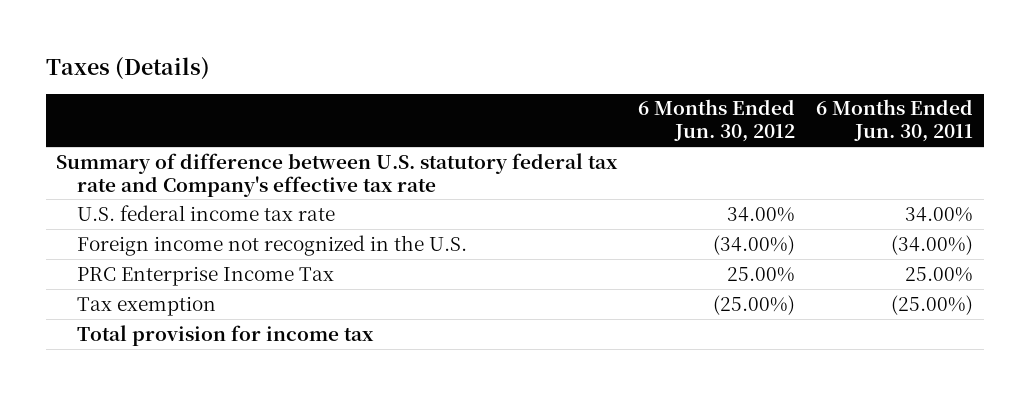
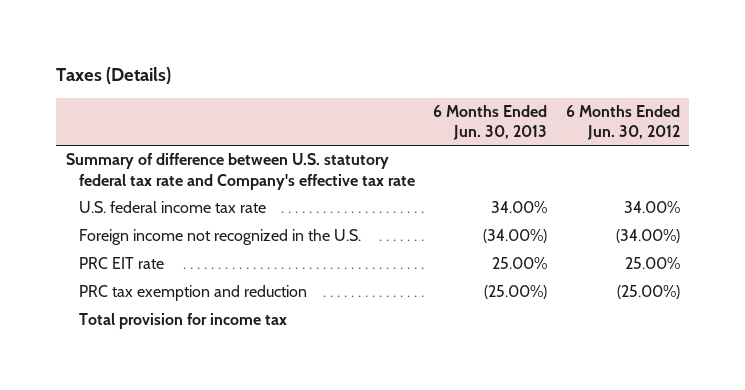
[816,99,974,143] 6 Months Ended Jun. 30, 2011 -> none
none -> [433,105,548,141] 6 Months Ended Jun. 30, 2013
[77,265,335,286] PRC Enterprise Income Tax -> [79,257,165,270] PRC EIT rate
[77,295,217,316] Tax exemption -> [79,285,308,302] PRC tax exemption and reduction

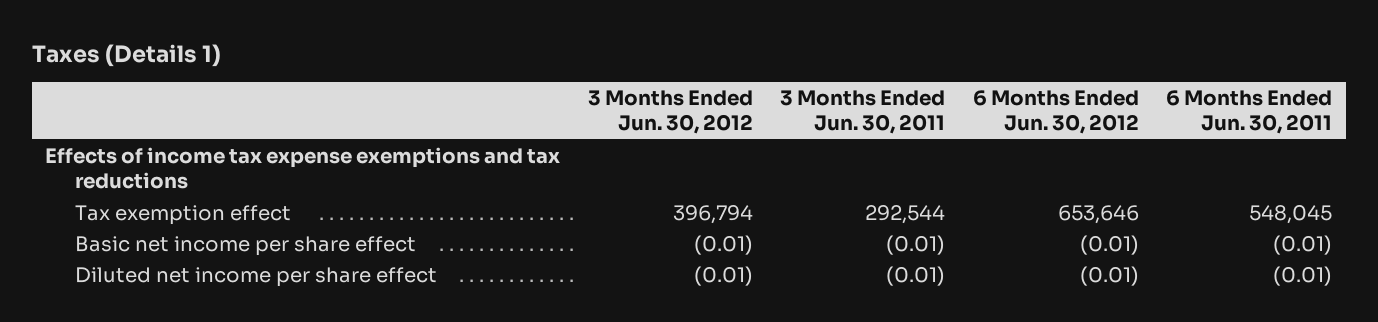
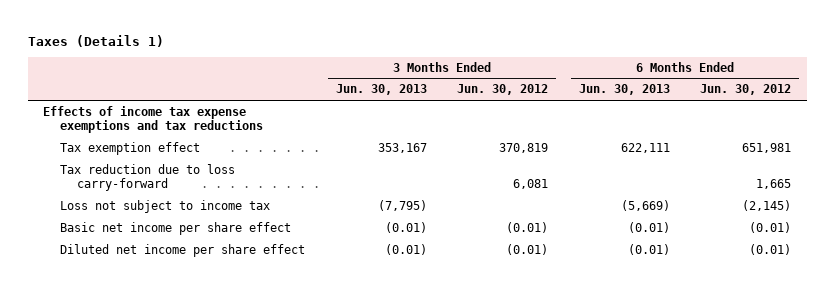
[780,89,946,135] 3 Months Ended Jun. 30, 2011 -> none
[1166,89,1333,135] 6 Months Ended Jun. 30, 2011 -> none
none -> [335,84,427,96] Jun. 30, 2013
none -> [578,84,670,96] Jun. 30, 2013
[672,204,753,224] 396,794 -> [499,142,549,153] 370,819
[1057,204,1139,224] 653,646 -> [742,142,792,153] 651,981
none -> [60,163,236,192] Tax reduction due to loss carry-forward
none -> [60,199,271,213] Loss not subject to income tax

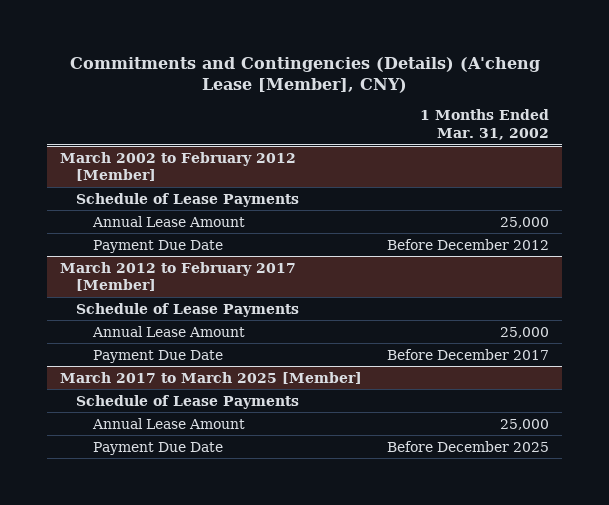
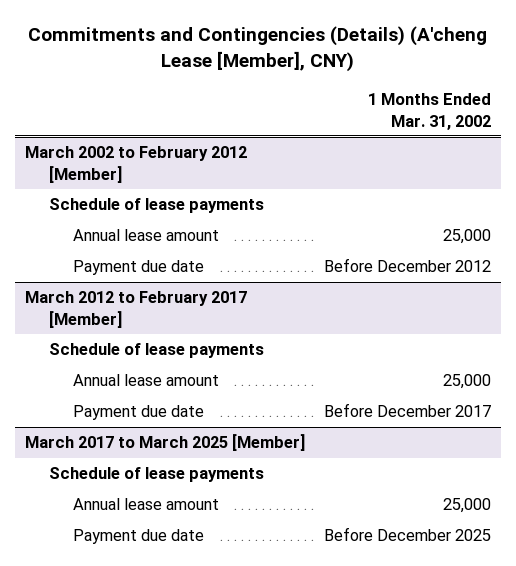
[76,192,300,207] Schedule of Lease Payments -> [49,198,265,214] Schedule of lease payments
[91,215,245,227] Annual Lease Amount -> [73,229,220,242] Annual lease amount
[92,239,223,253] Payment Due Date -> [73,260,205,276] Payment due date
[76,302,300,317] Schedule of Lease Payments -> [49,343,265,359] Schedule of lease payments
[91,325,245,337] Annual Lease Amount -> [73,374,220,387] Annual lease amount
[92,349,223,363] Payment Due Date -> [73,405,205,421] Payment due date
[76,394,300,409] Schedule of Lease Payments -> [49,467,265,483] Schedule of lease payments
[91,417,245,429] Annual Lease Amount -> [73,498,220,511] Annual lease amount
[92,441,223,455] Payment Due Date -> [73,529,205,545] Payment due date

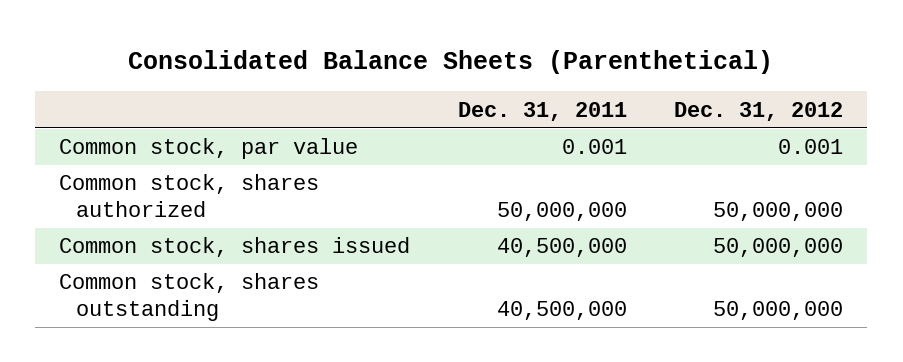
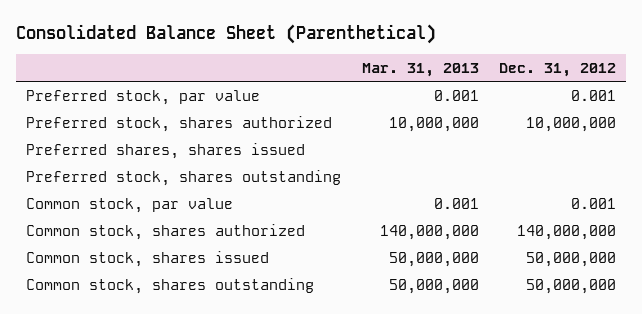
[128,50,774,75] Consolidated Balance Sheets (Parenthetical) -> [16,24,437,45] Consolidated Balance Sheet (Parenthetical)
[457,101,627,121] Dec. 31, 2011 -> none
none -> [361,62,479,77] Mar. 31, 2013
none -> [26,89,261,105] Preferred stock, par value
none -> [26,115,333,132] Preferred stock, shares authorized
none -> [26,142,306,159] Preferred shares, shares issued
none -> [26,169,342,186] Preferred stock, shares outstanding
[713,202,844,222] 50,000,000 -> [516,224,616,240] 140,000,000

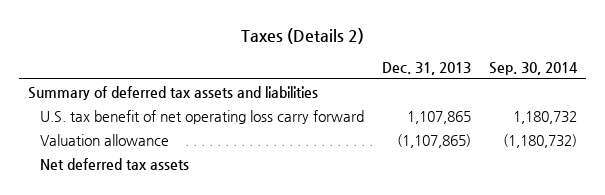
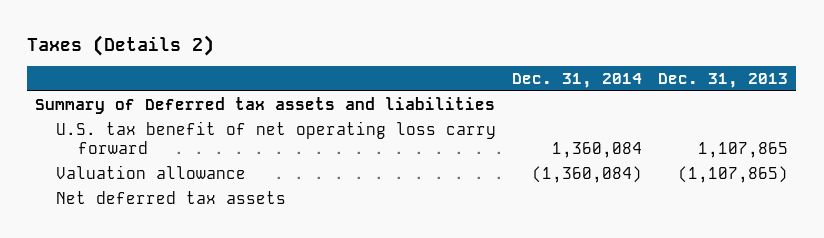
[488,61,578,75] Sep. 30, 2014 -> none
none -> [512,72,643,88] Dec. 31, 2014
[27,85,318,100] Summary of deferred tax assets and liabilities -> [35,96,496,114] Summary of Deferred tax assets and liabilities

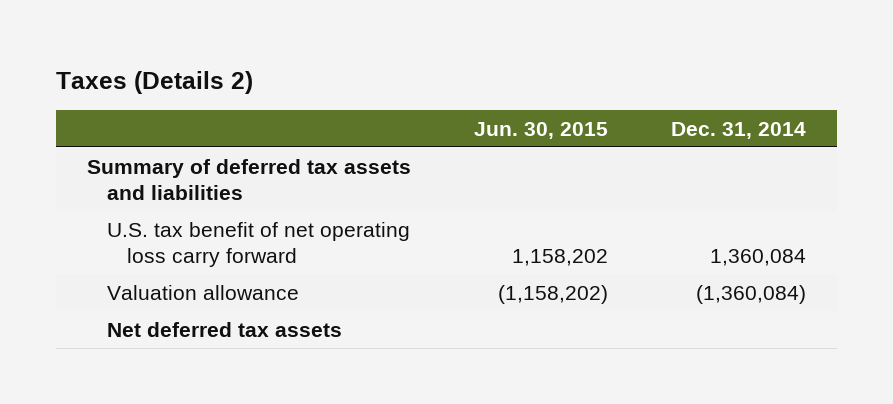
[658,72,789,88] Dec. 31, 2013 -> none
none -> [474,121,609,139] Jun. 30, 2015
[35,96,496,114] Summary of Deferred tax assets and liabilities -> [87,158,412,201] Summary of deferred tax assets and liabilities

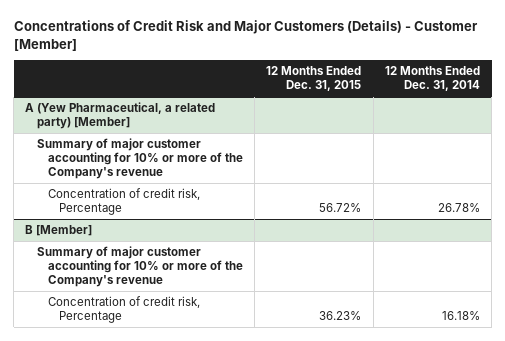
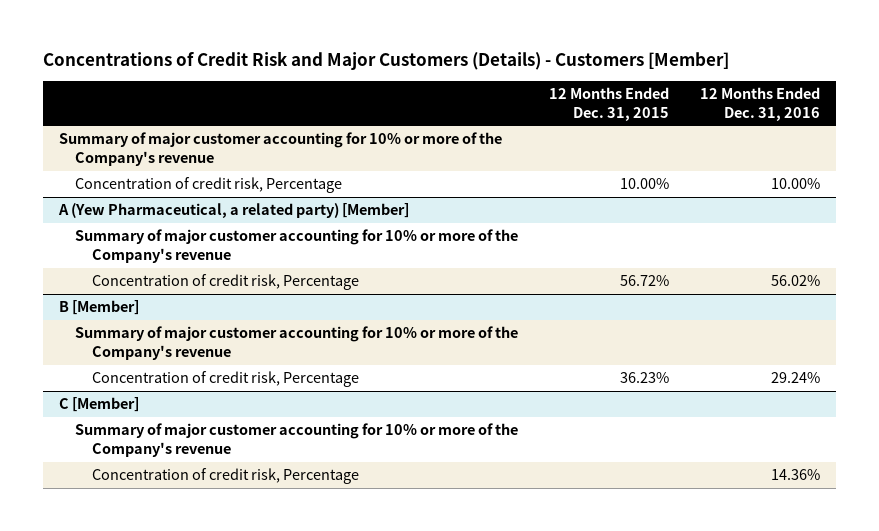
[13,20,478,51] Concentrations of Credit Risk and Major Customers (Details) - Customer [Member] -> [43,51,730,71] Concentrations of Credit Risk and Major Customers (Details) - Customers [Member]
[384,66,480,92] 12 Months Ended Dec. 31, 2014 -> none
none -> [700,86,821,121] 12 Months Ended Dec. 31, 2016
none -> [58,132,502,167] Summary of major customer accounting for 10% or more of the Company's revenue
none -> [75,177,343,194] Concentration of credit risk, Percentage
none -> [58,397,139,413] C [Member]
none -> [75,423,519,458] Summary of major customer accounting for 10% or more of the Company's revenue
none -> [91,468,359,485] Concentration of credit risk, Percentage

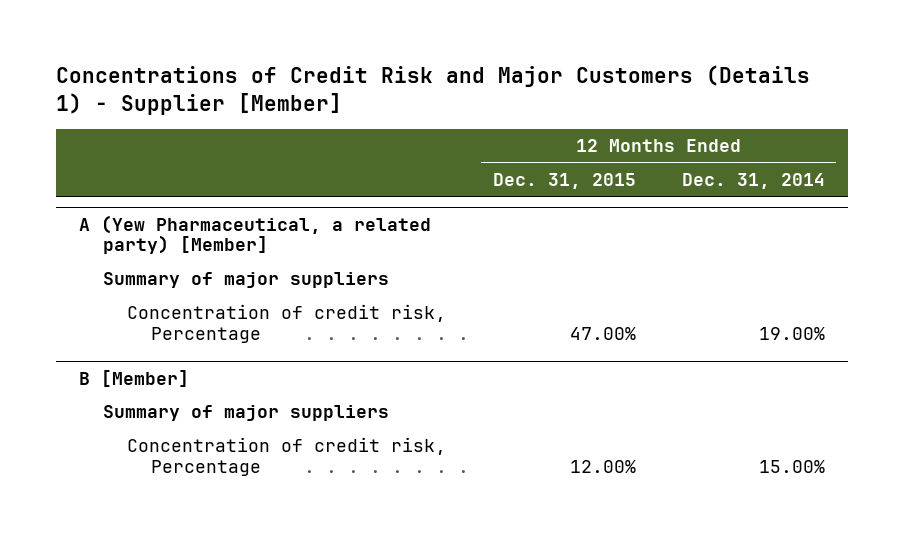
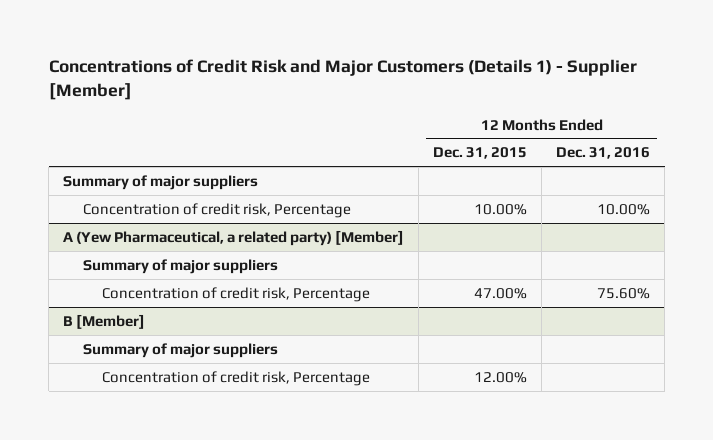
[681,173,825,190] Dec. 31, 2014 -> none
none -> [556,147,651,160] Dec. 31, 2016
none -> [63,174,259,190] Summary of major suppliers
none -> [82,202,351,218] Concentration of credit risk, Percentage

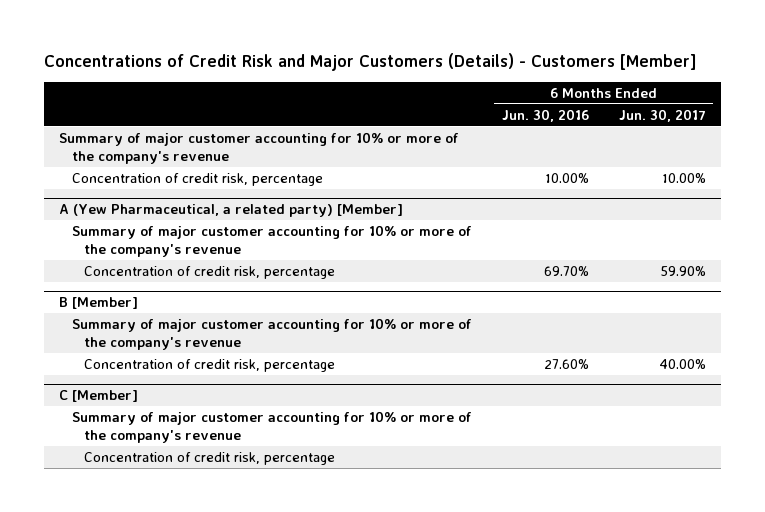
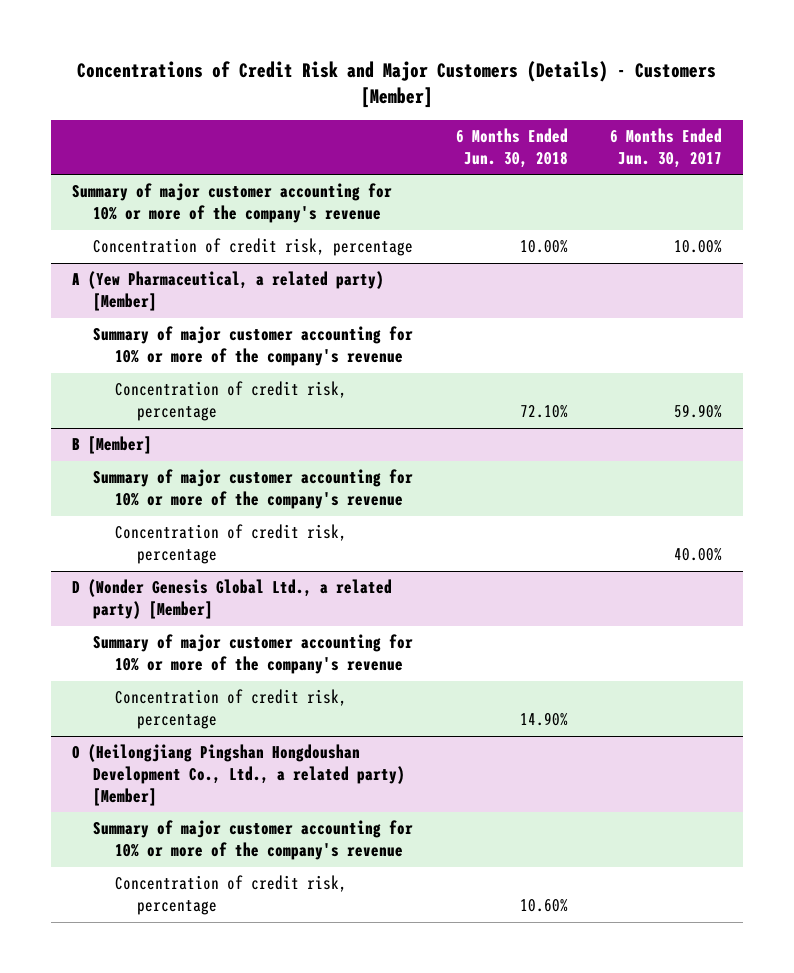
[501,108,589,122] Jun. 30, 2016 -> none
none -> [455,128,568,168] 6 Months Ended Jun. 30, 2018
[59,389,139,402] C [Member] -> [71,579,392,620] D (Wonder Genesis Global Ltd., a related party) [Member]
none -> [71,744,406,806] O (Heilongjiang Pingshan Hongdoushan Development Co., Ltd., a related party) [Member]
none -> [93,820,414,861] Summary of major customer accounting for 10% or more of the company's revenue
none -> [115,875,348,916] Concentration of credit risk, percentage

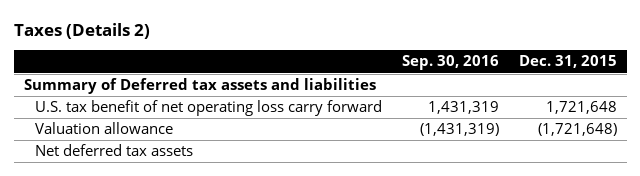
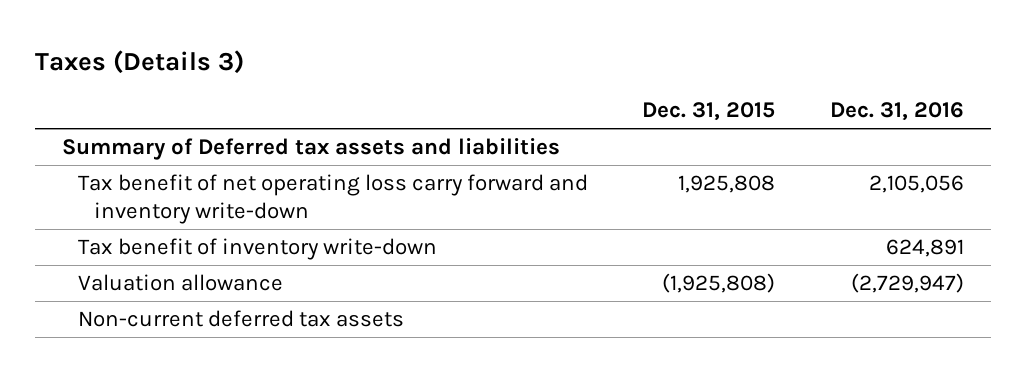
[13,22,150,39] Taxes (Details 2) -> [34,49,244,74] Taxes (Details 3)
[401,55,499,71] Sep. 30, 2016 -> none
none -> [829,102,964,122] Dec. 31, 2016
[34,100,382,117] U.S. tax benefit of net operating loss carry forward -> [78,174,589,224] Tax benefit of net operating loss carry forward and inventory write-down
[545,101,617,115] 1,721,648 -> [678,175,776,194] 1,925,808
none -> [78,238,438,261] Tax benefit of inventory write-down
[537,123,617,137] (1,721,648) -> [662,273,776,294] (1,925,808)
[34,144,193,157] Net deferred tax assets -> [78,310,405,328] Non-current deferred tax assets

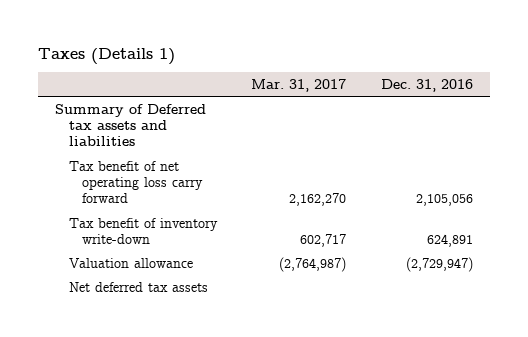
[34,49,244,74] Taxes (Details 3) -> [38,47,176,65] Taxes (Details 1)
[642,102,776,122] Dec. 31, 2015 -> none
none -> [251,78,347,92] Mar. 31, 2017
[78,174,589,224] Tax benefit of net operating loss carry forward and inventory write-down -> [68,160,203,204] Tax benefit of net operating loss carry forward
[78,310,405,328] Non-current deferred tax assets -> [68,281,208,292] Net deferred tax assets

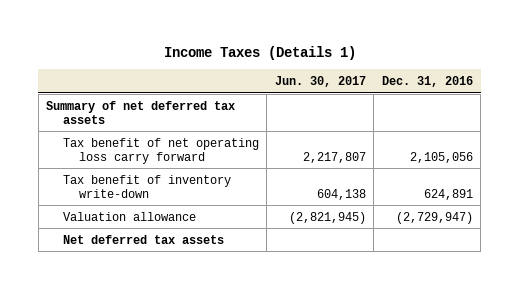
[38,47,176,65] Taxes (Details 1) -> [163,46,356,61] Income Taxes (Details 1)
[251,78,347,92] Mar. 31, 2017 -> none
none -> [274,76,366,88] Jun. 30, 2017
[55,103,207,147] Summary of Deferred tax assets and liabilities -> [46,100,236,124] Summary of net deferred tax assets

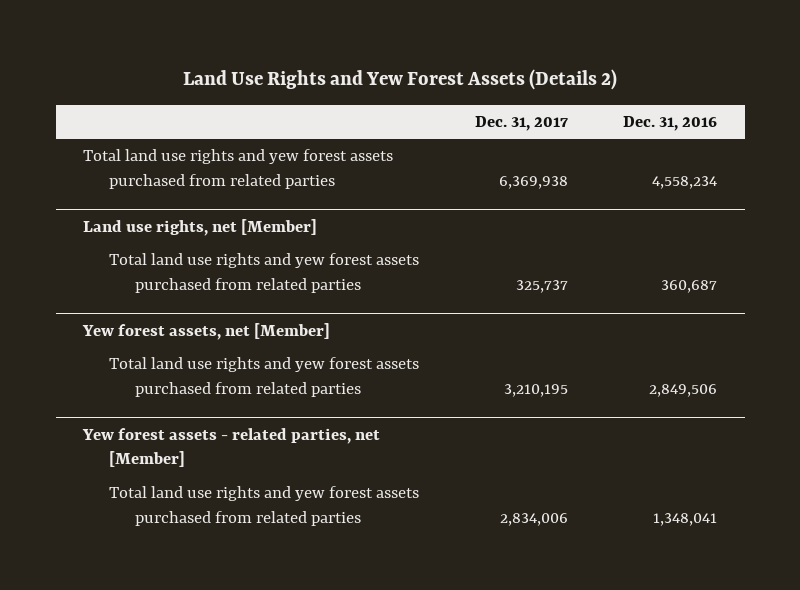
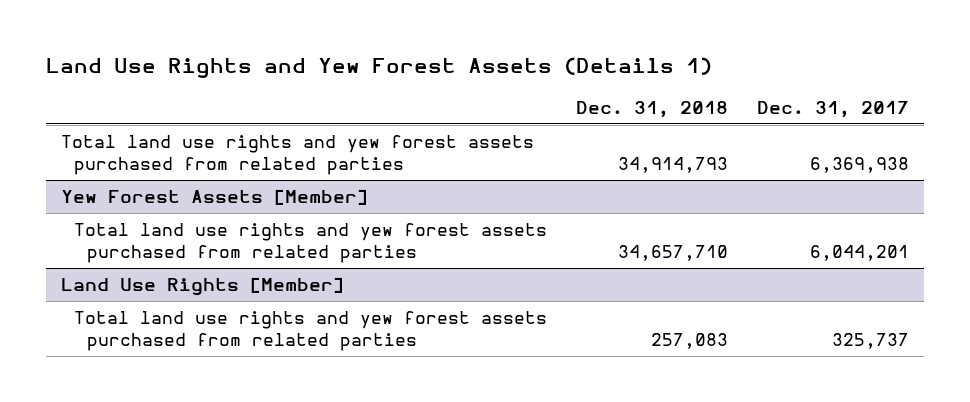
[183,69,618,91] Land Use Rights and Yew Forest Assets (Details 2) -> [46,57,713,79] Land Use Rights and Yew Forest Assets (Details 1)
[622,115,717,131] Dec. 31, 2016 -> none
none -> [576,100,729,118] Dec. 31, 2018
none -> [60,189,368,206] Yew Forest Assets [Member]
none -> [74,223,548,263] Total land use rights and yew forest assets purchased from related parties
[83,218,318,236] Land use rights, net [Member] -> [60,277,344,297] Land Use Rights [Member]
[82,322,331,340] Yew forest assets, net [Member] -> none
[109,357,420,397] Total land use rights and yew forest assets purchased from related parties -> none
[82,427,381,468] Yew forest assets - related parties, net [Member] -> none
[109,486,420,526] Total land use rights and yew forest assets purchased from related parties -> none

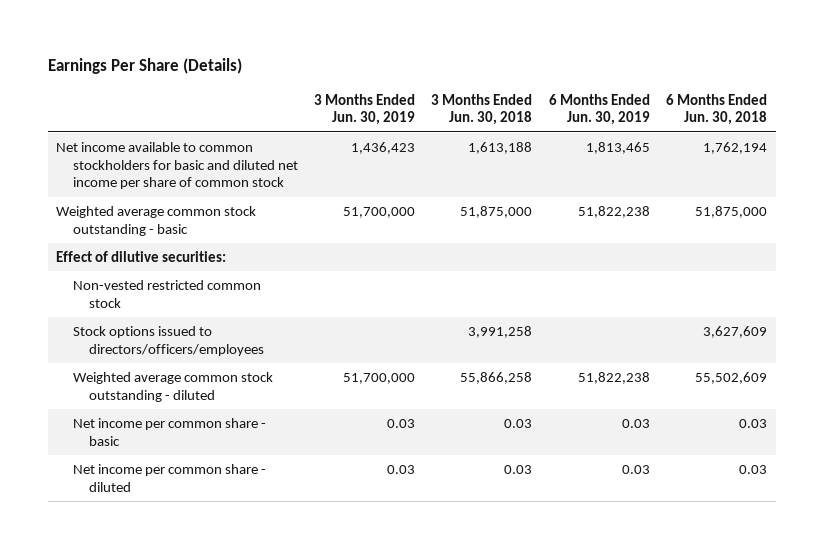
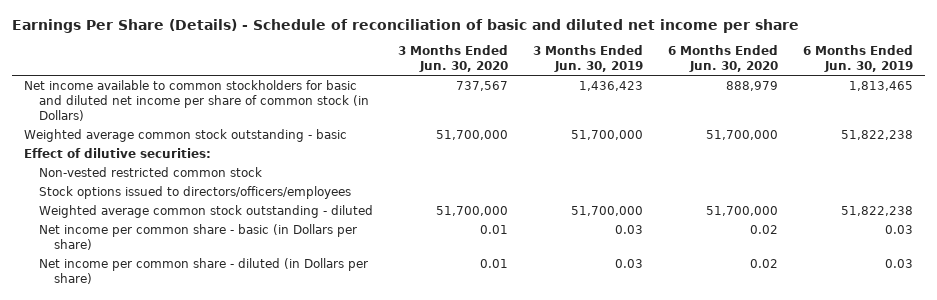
[47,57,242,74] Earnings Per Share (Details) -> [11,18,799,33] Earnings Per Share (Details) - Schedule of reconciliation of basic and diluted net income per share
[431,93,533,126] 3 Months Ended Jun. 30, 2018 -> none
[666,93,768,126] 6 Months Ended Jun. 30, 2018 -> none
none -> [397,45,508,73] 3 Months Ended Jun. 30, 2020
none -> [667,45,778,73] 6 Months Ended Jun. 30, 2020
[56,141,298,190] Net income available to common stockholders for basic and diluted net income per share of common stock -> [24,79,369,121] Net income available to common stockholders for basic and diluted net income per share of common stock (in Dollars)
[72,417,266,446] Net income per common share - basic -> [38,223,357,250] Net income per common share - basic (in Dollars per share)
[72,463,266,492] Net income per common share - diluted -> [38,257,368,284] Net income per common share - diluted (in Dollars per share)

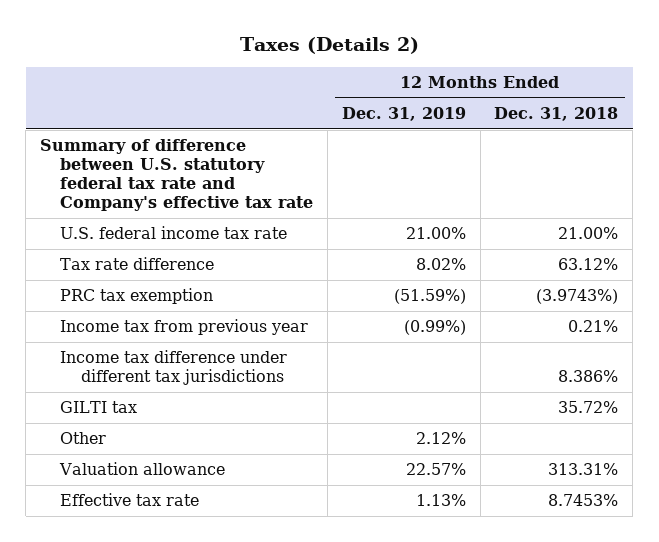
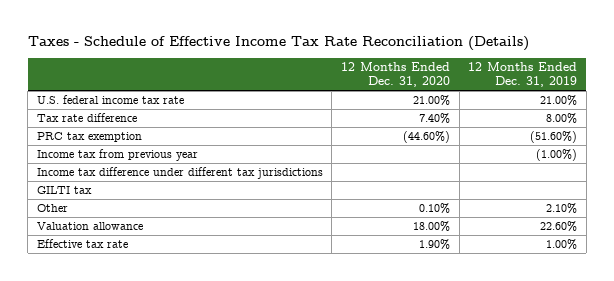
[240,36,420,54] Taxes (Details 2) -> [27,36,529,52] Taxes - Schedule of Effective Income Tax Rate Reconciliation (Details)
[494,107,619,122] Dec. 31, 2018 -> none
none -> [341,62,451,88] 12 Months Ended Dec. 31, 2020
[40,139,314,212] Summary of difference between U.S. statutory federal tax rate and Company's effective tax rate -> none
[415,258,466,271] 8.02% -> [546,113,578,125] 8.00%
[393,289,466,305] (51.59%) -> [530,131,578,144] (51.60%)
[403,320,466,336] (0.99%) -> [536,149,578,162] (1.00%)
[415,432,466,445] 2.12% -> [546,203,578,215] 2.10%
[405,463,466,476] 22.57% -> [540,221,578,233] 22.60%
[415,494,466,507] 1.13% -> [546,239,578,251] 1.00%

